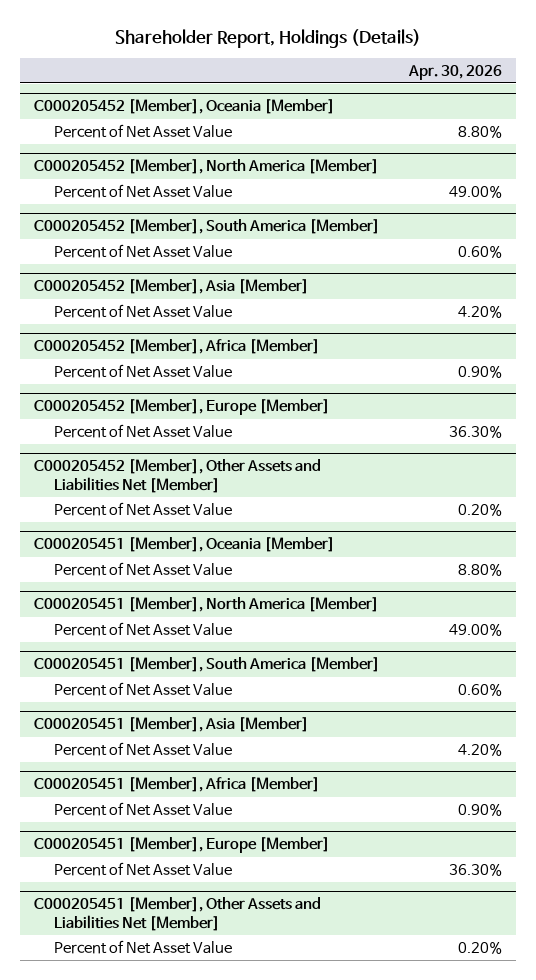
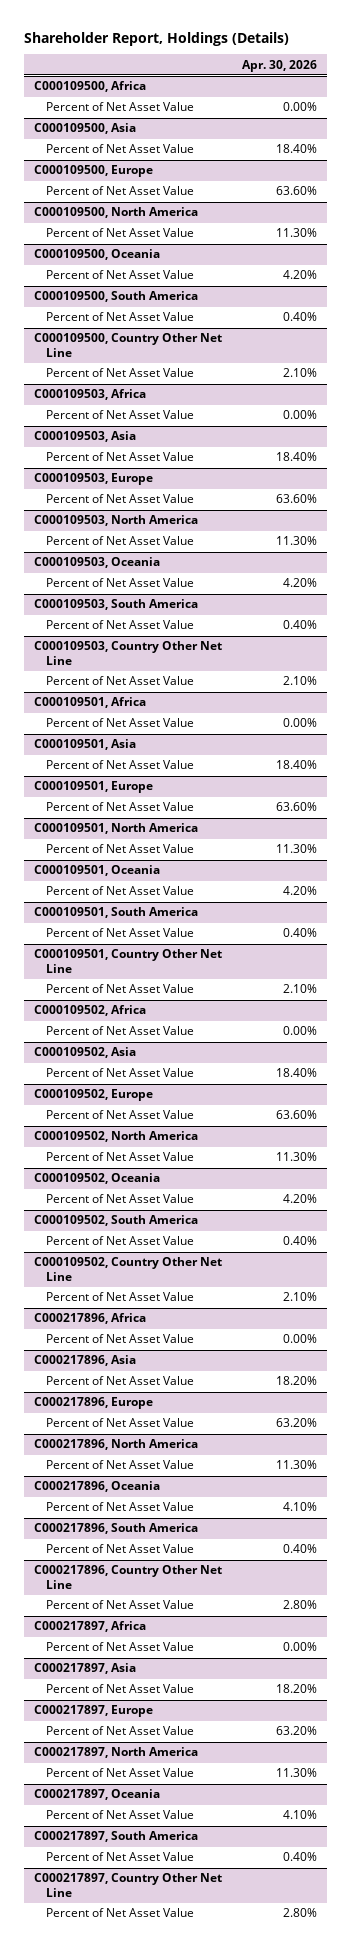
[34,99,336,115] C000205452 [Member], Oceania [Member] -> none
[34,159,380,175] C000205452 [Member], North America [Member] -> none
[34,219,381,235] C000205452 [Member], South America [Member] -> none
[34,279,310,295] C000205452 [Member], Asia [Member] -> none
none -> [34,81,147,93] C000109500, Africa
[457,124,502,138] 8.80% -> [282,102,317,112] 0.00%
none -> [34,123,137,135] C000109500, Asia
[448,184,502,198] 49.00% -> [275,144,317,154] 18.40%
none -> [34,165,154,178] C000109500, Europe
[457,244,502,258] 0.60% -> [275,186,317,196] 63.60%
none -> [34,207,199,219] C000109500, North America
none -> [45,228,194,238] Percent of Net Asset Value
none -> [34,249,161,261] C000109500, Oceania
[34,339,321,355] C000205452 [Member], Africa [Member] -> none
[34,399,331,416] C000205452 [Member], Europe [Member] -> none
[34,459,322,493] C000205452 [Member], Other Assets and Liabilities Net [Member] -> none
[34,537,336,553] C000205451 [Member], Oceania [Member] -> none
[34,597,380,613] C000205451 [Member], North America [Member] -> none
[34,657,381,673] C000205451 [Member], South America [Member] -> none
[34,717,310,733] C000205451 [Member], Asia [Member] -> none
none -> [34,291,199,303] C000109500, South America
[457,364,502,378] 0.90% -> [282,312,317,322] 0.40%
none -> [34,333,223,357] C000109500, Country Other Net Line
[448,424,502,438] 36.30% -> [282,368,317,378] 2.10%
none -> [34,389,147,401] C000109503, Africa
[457,502,502,516] 0.20% -> [282,410,317,420] 0.00%
none -> [34,431,137,443] C000109503, Asia
[457,562,502,576] 8.80% -> [275,452,317,462] 18.40%
none -> [34,473,154,486] C000109503, Europe
[448,622,502,636] 49.00% -> [275,494,317,504] 63.60%
none -> [34,515,199,527] C000109503, North America
[457,682,502,696] 0.60% -> [275,536,317,546] 11.30%
none -> [34,557,161,569] C000109503, Oceania
[34,777,321,793] C000205451 [Member], Africa [Member] -> none
[34,837,331,854] C000205451 [Member], Europe [Member] -> none
[34,897,322,931] C000205451 [Member], Other Assets and Liabilities Net [Member] -> none
none -> [34,599,199,611] C000109503, South America
[457,802,502,816] 0.90% -> [282,620,317,630] 0.40%
none -> [34,641,223,665] C000109503, Country Other Net Line
[448,862,502,876] 36.30% -> [282,676,317,686] 2.10%
none -> [34,697,147,709] C000109501, Africa
[457,940,502,954] 0.20% -> [282,718,317,728] 0.00%
none -> [34,739,137,751] C000109501, Asia
none -> [45,760,194,770] Percent of Net Asset Value
none -> [34,781,154,794] C000109501, Europe
none -> [45,802,194,812] Percent of Net Asset Value
none -> [34,823,199,835] C000109501, North America
none -> [45,844,194,854] Percent of Net Asset Value
none -> [34,865,161,877] C000109501, Oceania
none -> [45,886,194,896] Percent of Net Asset Value
none -> [34,907,199,919] C000109501, South America
none -> [45,928,194,938] Percent of Net Asset Value
none -> [34,949,223,973] C000109501, Country Other Net Line
none -> [45,984,194,994] Percent of Net Asset Value
none -> [34,1005,147,1017] C000109502, Africa
none -> [45,1026,194,1036] Percent of Net Asset Value
none -> [34,1047,137,1059] C000109502, Asia
none -> [45,1068,194,1078] Percent of Net Asset Value
none -> [34,1089,154,1102] C000109502, Europe
none -> [45,1110,194,1120] Percent of Net Asset Value
none -> [34,1131,199,1143] C000109502, North America
none -> [45,1152,194,1162] Percent of Net Asset Value
none -> [34,1173,161,1185] C000109502, Oceania
none -> [45,1194,194,1204] Percent of Net Asset Value
none -> [34,1215,199,1227] C000109502, South America
none -> [45,1236,194,1246] Percent of Net Asset Value
none -> [34,1257,223,1281] C000109502, Country Other Net Line
none -> [45,1292,194,1302] Percent of Net Asset Value
none -> [34,1313,147,1325] C000217896, Africa
none -> [45,1334,194,1344] Percent of Net Asset Value
none -> [34,1355,137,1367] C000217896, Asia
none -> [45,1376,194,1386] Percent of Net Asset Value
none -> [34,1397,154,1410] C000217896, Europe
none -> [45,1418,194,1428] Percent of Net Asset Value
none -> [34,1439,199,1451] C000217896, North America
none -> [45,1460,194,1470] Percent of Net Asset Value
none -> [34,1481,161,1493] C000217896, Oceania
none -> [45,1502,194,1512] Percent of Net Asset Value
none -> [34,1523,199,1535] C000217896, South America
none -> [45,1544,194,1554] Percent of Net Asset Value
none -> [34,1565,223,1589] C000217896, Country Other Net Line
none -> [45,1600,194,1610] Percent of Net Asset Value
none -> [34,1621,147,1633] C000217897, Africa
none -> [45,1642,194,1652] Percent of Net Asset Value
none -> [34,1663,137,1675] C000217897, Asia
none -> [45,1684,194,1694] Percent of Net Asset Value
none -> [34,1705,154,1718] C000217897, Europe
none -> [45,1726,194,1736] Percent of Net Asset Value
none -> [34,1747,199,1759] C000217897, North America
none -> [45,1768,194,1778] Percent of Net Asset Value
none -> [34,1789,161,1801] C000217897, Oceania
none -> [45,1810,194,1820] Percent of Net Asset Value
none -> [34,1831,199,1843] C000217897, South America
none -> [45,1852,194,1862] Percent of Net Asset Value
none -> [34,1873,223,1897] C000217897, Country Other Net Line
none -> [45,1908,194,1918] Percent of Net Asset Value

